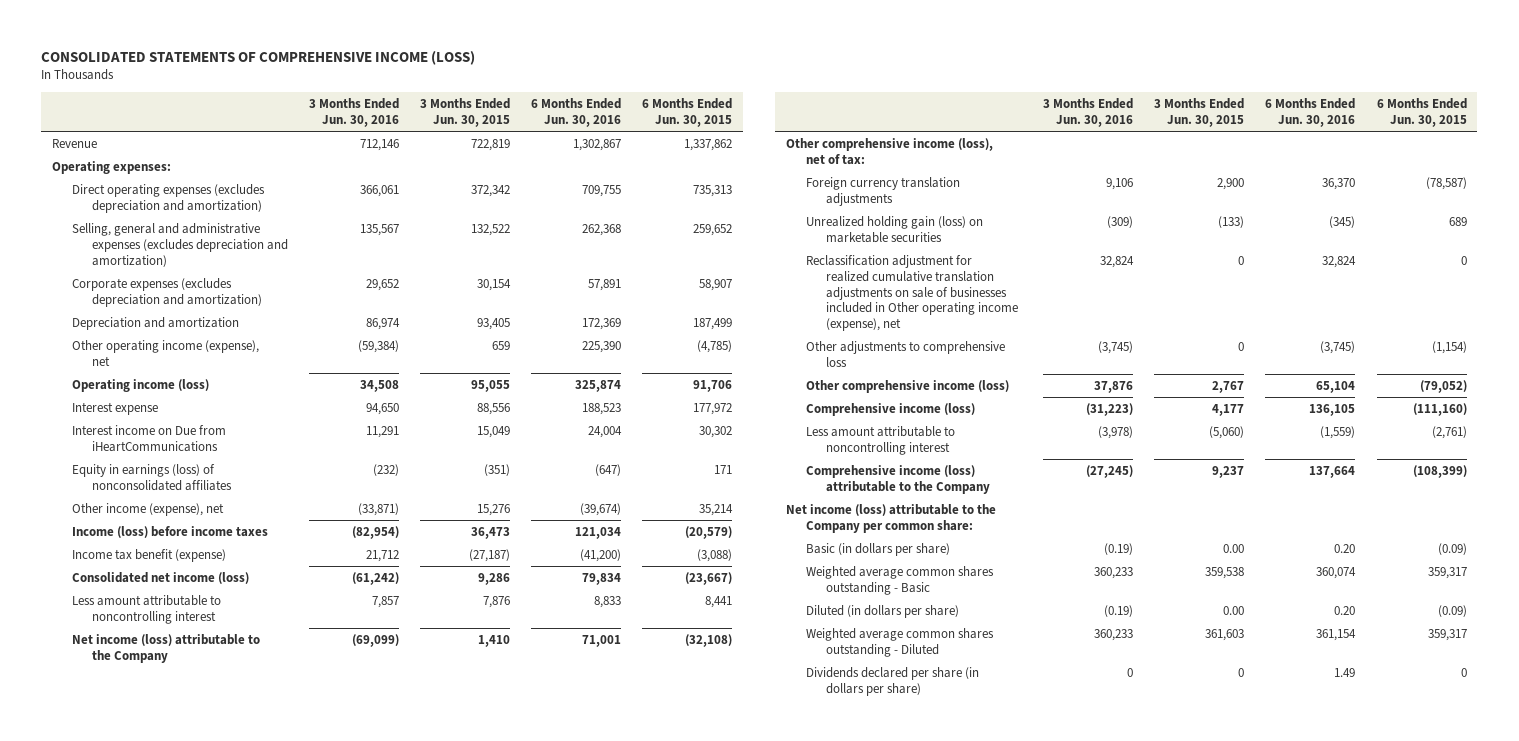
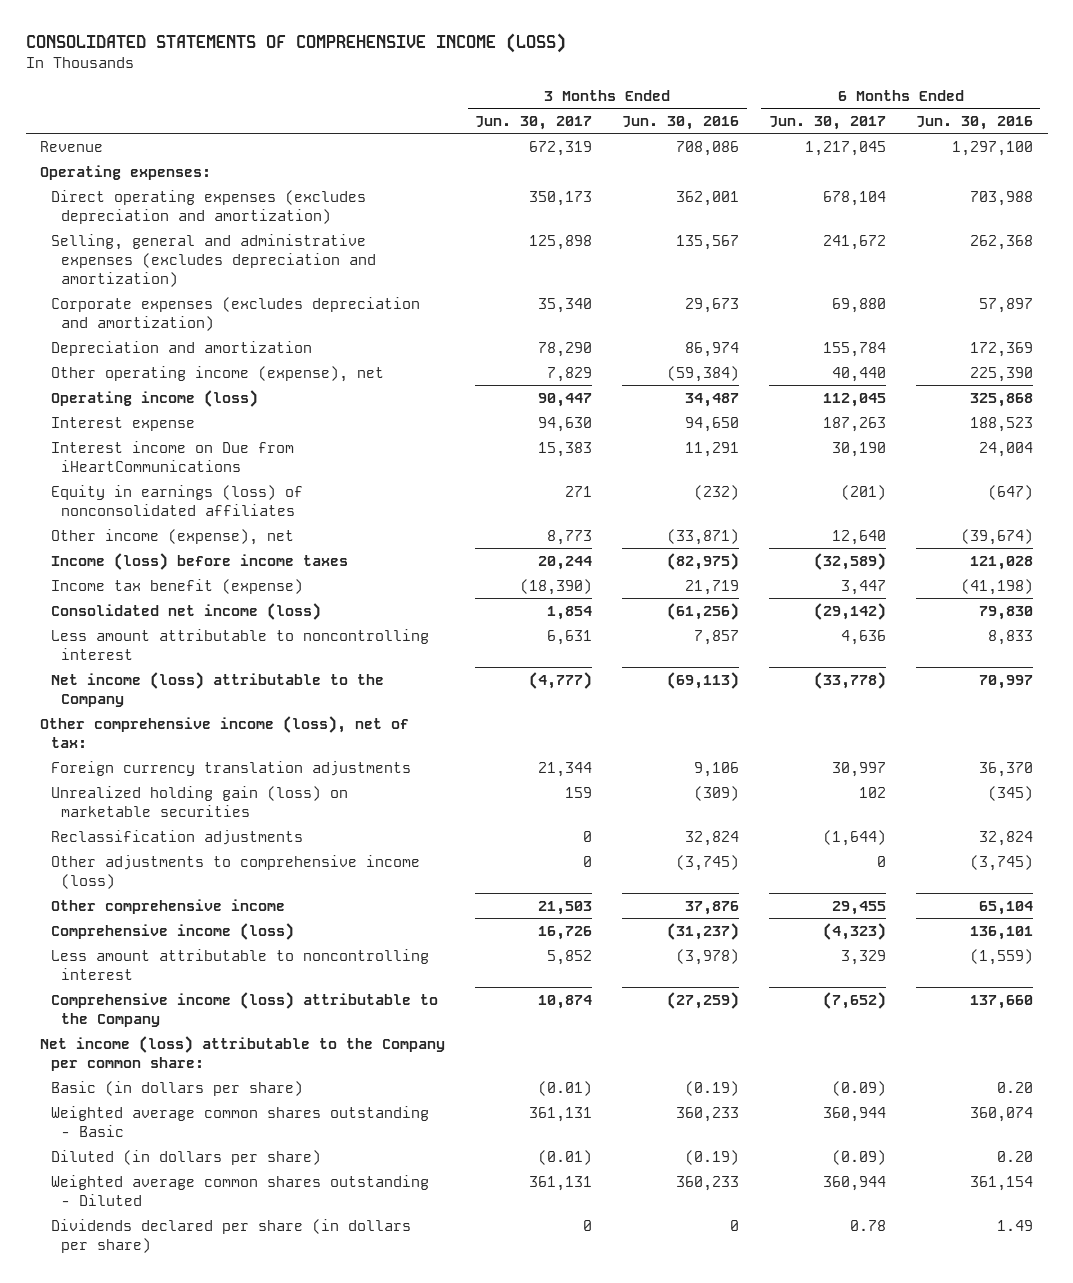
[420,98,511,127] 3 Months Ended Jun. 30, 2015 -> none
[642,98,733,127] 6 Months Ended Jun. 30, 2015 -> none
none -> [475,115,593,130] Jun. 30, 2017
none -> [768,115,886,130] Jun. 30, 2017
[360,138,400,151] 712,146 -> [676,140,740,156] 708,086
[573,138,622,151] 1,302,867 -> [951,140,1033,156] 1,297,100
[360,184,400,197] 366,061 -> [676,190,740,206] 362,001
[582,184,622,197] 709,755 -> [969,190,1033,206] 703,988
[366,278,400,291] 29,652 -> [685,297,740,313] 29,673
[588,278,622,291] 57,891 -> [978,297,1033,313] 57,897
[360,379,400,392] 34,508 -> [685,392,740,407] 34,487
[575,379,622,392] 325,874 -> [969,392,1033,407] 325,868
[352,525,400,539] (82,954) -> [667,552,740,570] (82,975)
[575,526,622,539] 121,034 -> [969,555,1033,570] 121,028
[366,549,400,562] 21,712 -> [685,579,740,595] 21,719
[580,548,622,562] (41,200) -> [960,578,1033,595] (41,198)
[352,571,400,585] (61,242) -> [667,602,740,620] (61,256)
[582,572,622,585] 79,834 -> [978,605,1033,620] 79,830
[352,633,400,647] (69,099) -> [667,671,740,689] (69,113)
[582,634,622,647] 71,001 -> [978,674,1033,689] 70,997
[806,254,1019,332] Reclassification adjustment for realized cumulative translation adjustments on sale of businesses included in Other operating income (expense), net -> [50,829,303,845] Reclassification adjustments
[806,340,1006,367] Other adjustments to comprehensive loss -> [50,854,420,889] Other adjustments to comprehensive income (loss)
[806,379,1010,393] Other comprehensive income (loss) -> [50,898,285,914] Other comprehensive income
[1086,402,1134,416] (31,223) -> [667,922,740,940] (31,237)
[1309,403,1356,416] 136,105 -> [969,925,1033,940] 136,101
[1086,464,1134,478] (27,245) -> [667,991,740,1009] (27,259)
[1309,465,1356,478] 137,664 -> [969,994,1033,1009] 137,660

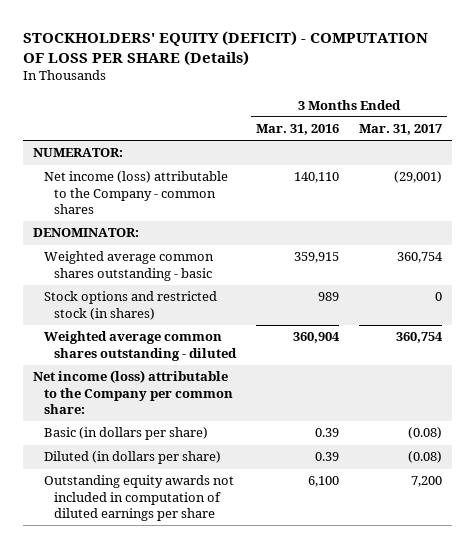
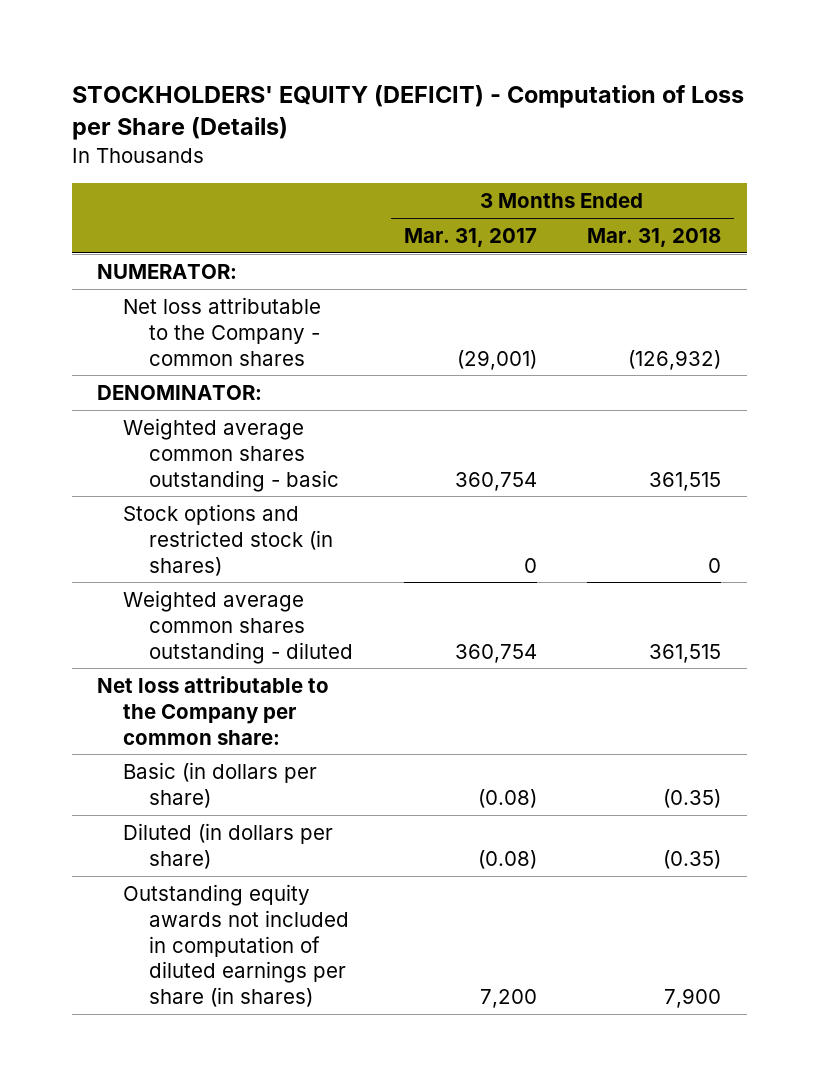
[23,31,429,66] STOCKHOLDERS' EQUITY (DEFICIT) - COMPUTATION OF LOSS PER SHARE (Details) -> [71,85,744,141] STOCKHOLDERS' EQUITY (DEFICIT) - Computation of Loss per Share (Details)
[255,124,339,136] Mar. 31, 2016 -> none
none -> [587,227,722,247] Mar. 31, 2018
[43,171,228,215] Net income (loss) attributable to the Company - common shares -> [122,296,321,366] Net loss attributable to the Company - common shares
[33,370,233,415] Net income (loss) attributable to the Company per common share: -> [96,675,329,745] Net loss attributable to the Company per common share:
[43,475,234,522] Outstanding equity awards not included in computation of diluted earnings per share -> [122,883,350,1008] Outstanding equity awards not included in computation of diluted earnings per share (in shares)

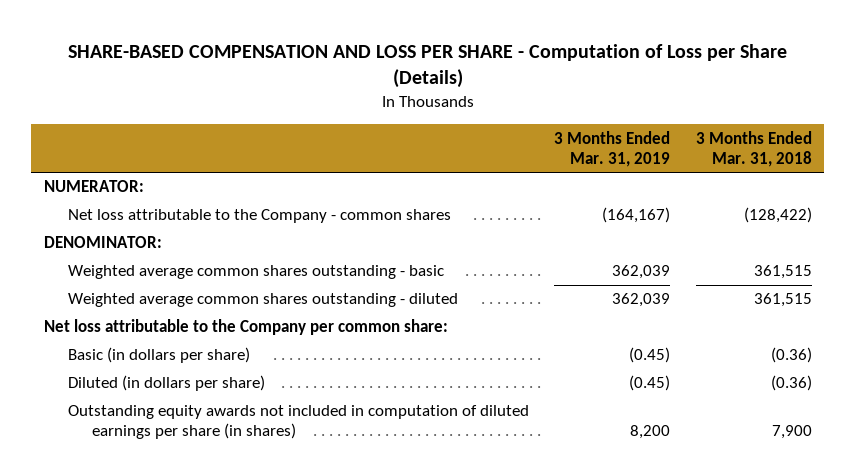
[71,85,744,141] STOCKHOLDERS' EQUITY (DEFICIT) - Computation of Loss per Share (Details) -> [67,43,787,89] SHARE-BASED COMPENSATION AND LOSS PER SHARE - Computation of Loss per Share (Details)
[403,227,537,247] Mar. 31, 2017 -> none
none -> [554,130,671,167] 3 Months Ended Mar. 31, 2019
[628,349,722,370] (126,932) -> [743,207,812,224] (128,422)
[122,503,334,576] Stock options and restricted stock (in shares) -> none
[663,788,722,808] (0.35) -> [770,347,812,364] (0.36)
[663,849,722,869] (0.35) -> [770,375,812,392] (0.36)

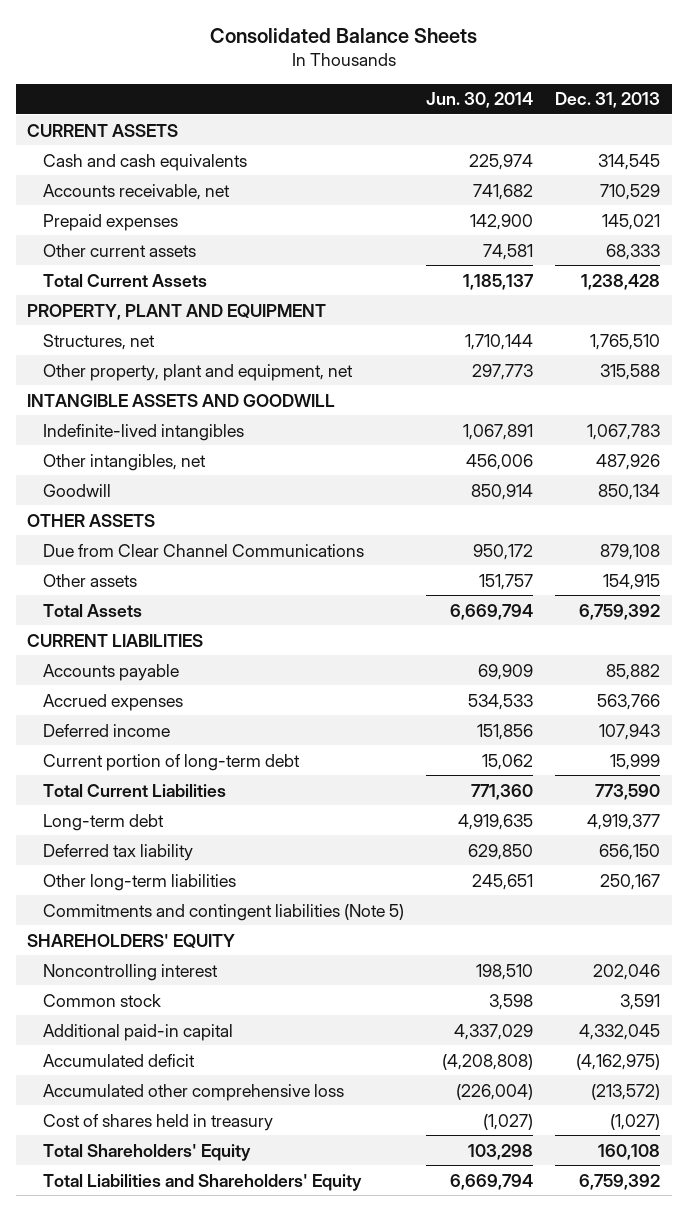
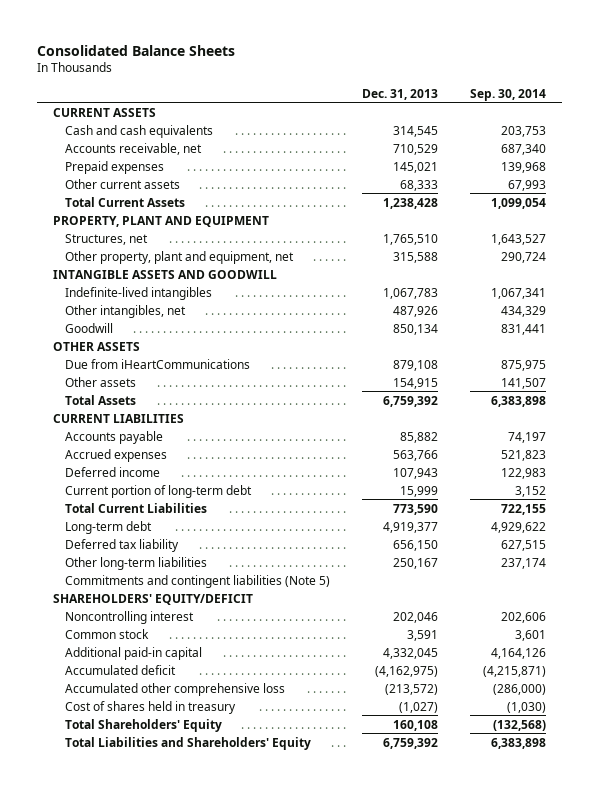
[426,92,534,109] Jun. 30, 2014 -> none
none -> [469,88,546,101] Sep. 30, 2014
[43,543,365,557] Due from Clear Channel Communications -> [64,358,250,369] Due from iHeartCommunications
[26,933,235,948] SHAREHOLDERS' EQUITY -> [52,593,253,605] SHAREHOLDERS' EQUITY/DEFICIT

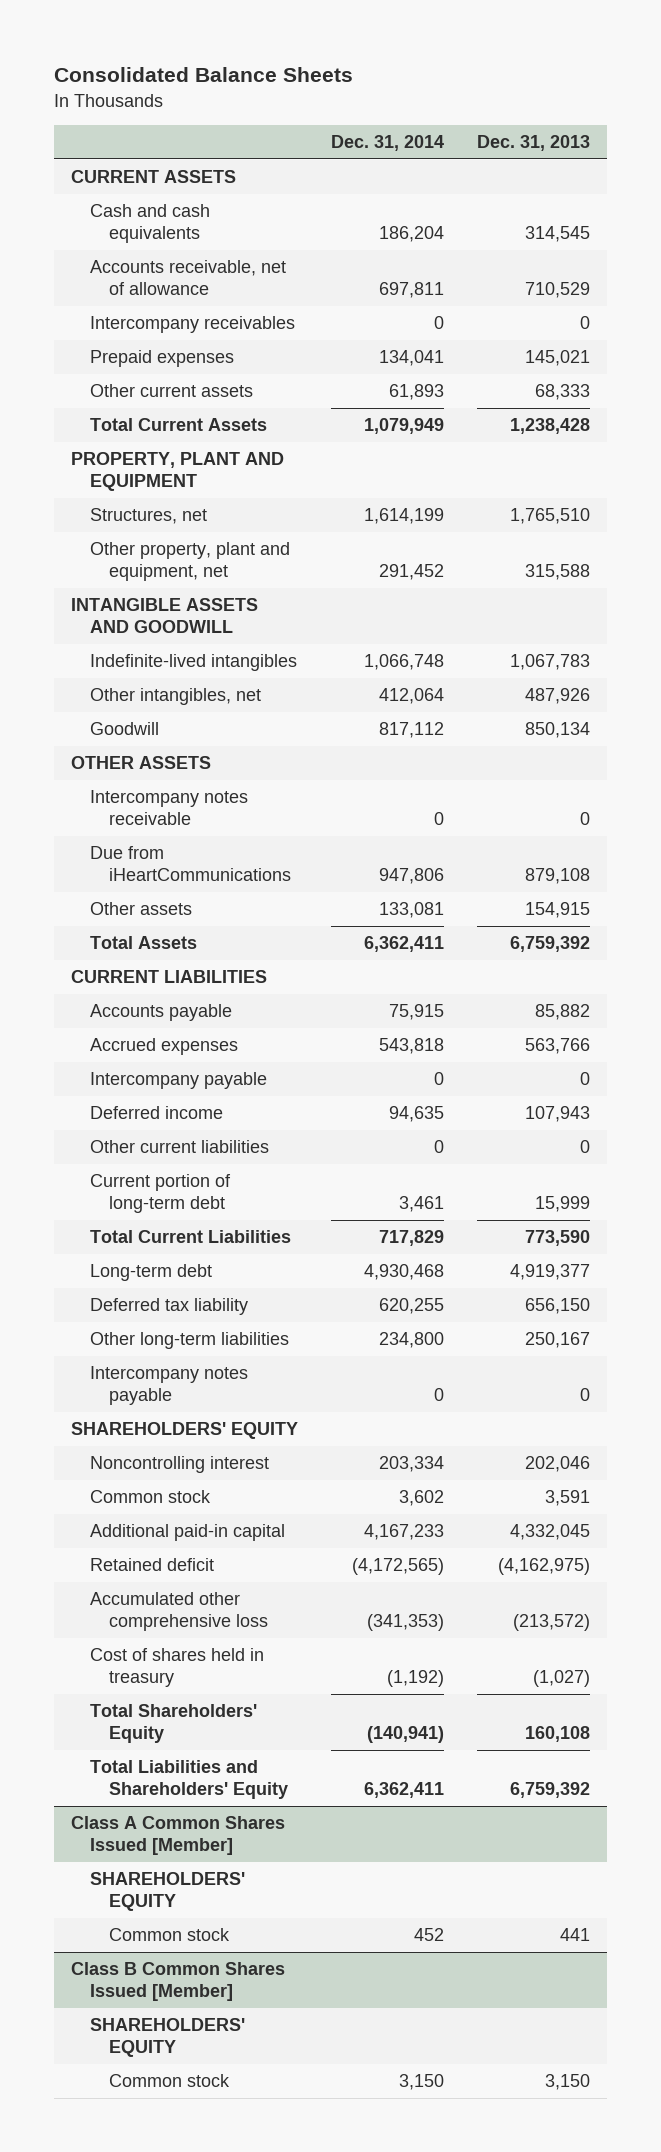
[469,88,546,101] Sep. 30, 2014 -> none
none -> [331,134,445,151] Dec. 31, 2014
[64,142,202,155] Accounts receivable, net -> [89,260,286,296] Accounts receivable, net of allowance
none -> [89,316,295,334] Intercompany receivables
none -> [89,790,248,826] Intercompany notes receivable
none -> [89,1072,267,1090] Intercompany payable
none -> [89,1140,269,1154] Other current liabilities
[64,574,330,588] Commitments and contingent liabilities (Note 5) -> none
none -> [89,1366,248,1406] Intercompany notes payable
[52,593,253,605] SHAREHOLDERS' EQUITY/DEFICIT -> [70,1422,298,1440] SHAREHOLDERS' EQUITY
[64,664,176,675] Accumulated deficit -> [89,1558,214,1572] Retained deficit
none -> [70,1816,285,1856] Class A Common Shares Issued [Member]
none -> [89,1872,245,1912] SHAREHOLDERS' EQUITY
none -> [108,1928,230,1942] Common stock
none -> [70,1962,285,2002] Class B Common Shares Issued [Member]
none -> [89,2018,245,2058] SHAREHOLDERS' EQUITY
none -> [108,2074,230,2088] Common stock

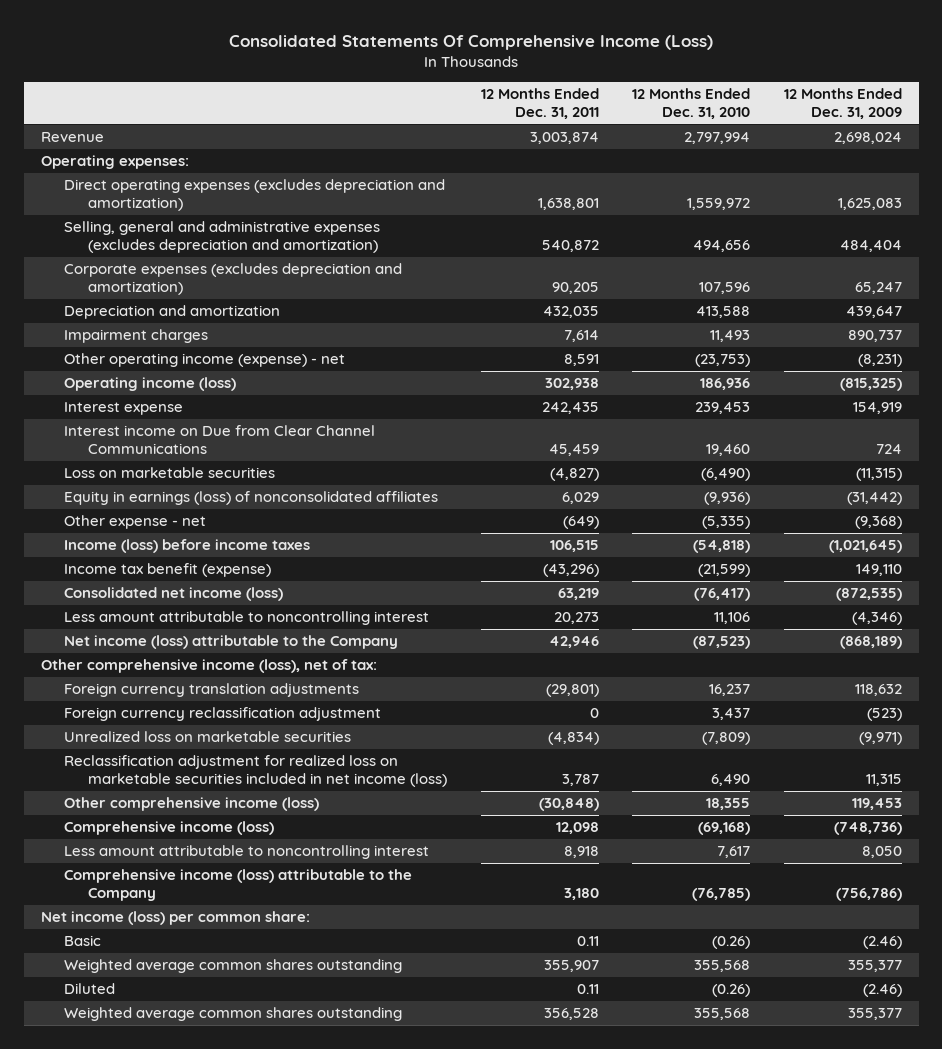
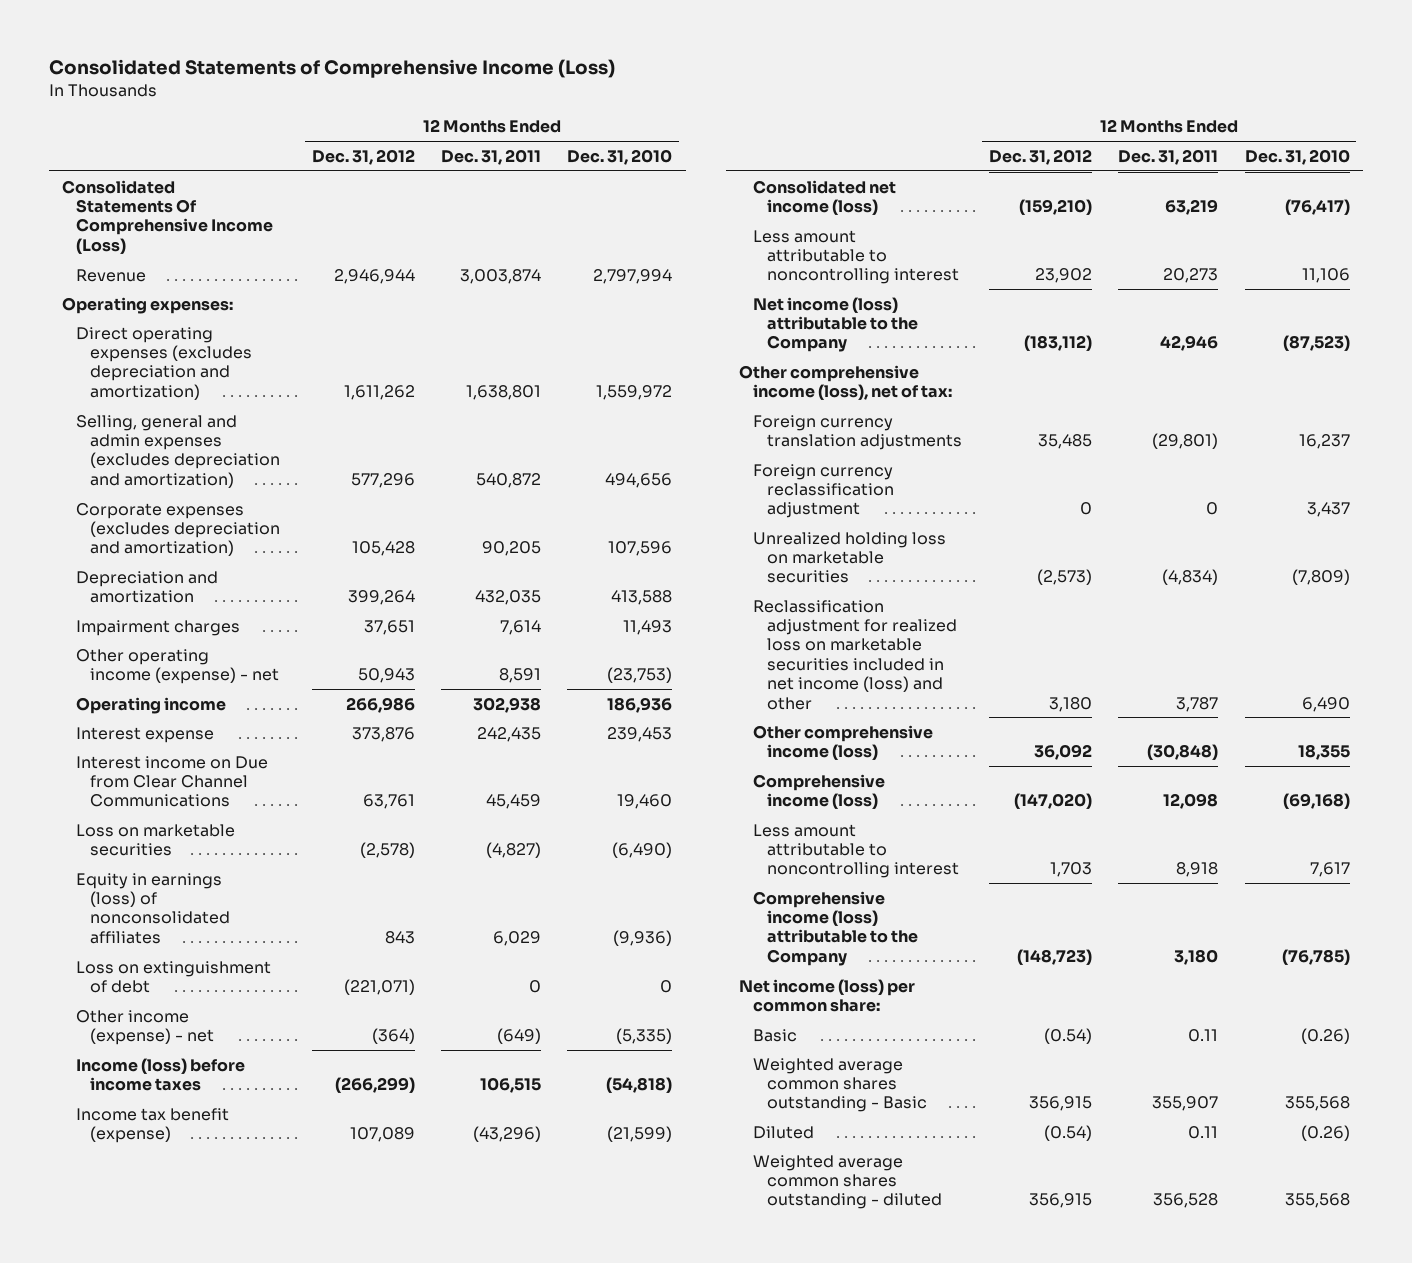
[229,35,714,51] Consolidated Statements Of Comprehensive Income (Loss) -> [48,58,615,78] Consolidated Statements of Comprehensive Income (Loss)
[783,88,902,120] 12 Months Ended Dec. 31, 2009 -> none
none -> [311,148,415,165] Dec. 31, 2012
none -> [62,179,274,254] Consolidated Statements Of Comprehensive Income (Loss)
[64,221,381,254] Selling, general and administrative expenses (excludes depreciation and amortization) -> [76,414,281,488] Selling, general and admin expenses (excludes depreciation and amortization)
[64,377,237,392] Operating income (loss) -> [76,696,227,714] Operating income
none -> [76,960,272,994] Loss on extinguishment of debt
[64,515,207,530] Other expense - net -> [76,1009,215,1046] Other income (expense) - net
[64,731,352,743] Unrealized loss on marketable securities -> [753,531,947,584] Unrealized holding loss on marketable securities
[64,755,447,788] Reclassification adjustment for realized loss on marketable securities included in net income (loss) -> [753,599,958,710] Reclassification adjustment for realized loss on marketable securities included in net income (loss) and other
[64,959,403,974] Weighted average common shares outstanding -> [753,1057,928,1113] Weighted average common shares outstanding - Basic
[64,1007,403,1022] Weighted average common shares outstanding -> [753,1154,943,1210] Weighted average common shares outstanding - diluted

